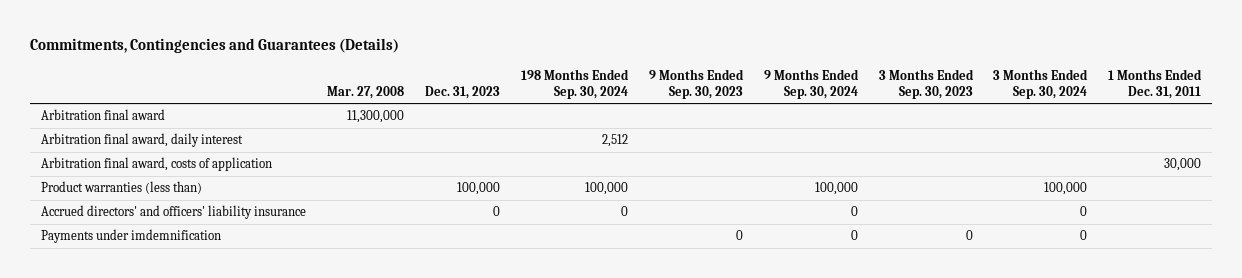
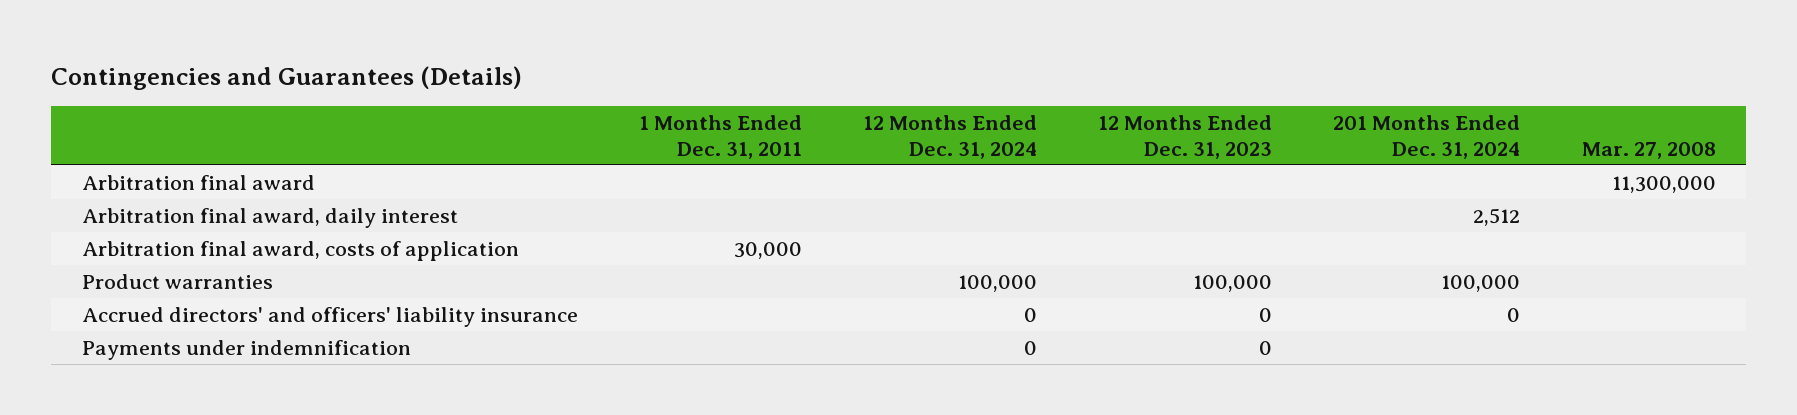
[30,38,400,54] Commitments, Contingencies and Guarantees (Details) -> [51,65,523,90] Contingencies and Guarantees (Details)
[424,85,500,99] Dec. 31, 2023 -> none
[520,68,629,99] 198 Months Ended Sep. 30, 2024 -> none
[648,68,744,99] 9 Months Ended Sep. 30, 2023 -> none
[763,68,859,99] 9 Months Ended Sep. 30, 2024 -> none
[878,68,974,99] 3 Months Ended Sep. 30, 2023 -> none
[993,68,1089,99] 3 Months Ended Sep. 30, 2024 -> none
none -> [863,115,1038,159] 12 Months Ended Dec. 31, 2024
none -> [1098,115,1273,159] 12 Months Ended Dec. 31, 2023
none -> [1333,115,1521,159] 201 Months Ended Dec. 31, 2024
[40,181,202,195] Product warranties (less than) -> [81,273,273,289] Product warranties
[40,229,221,244] Payments under imdemnification -> [81,339,411,360] Payments under indemnification

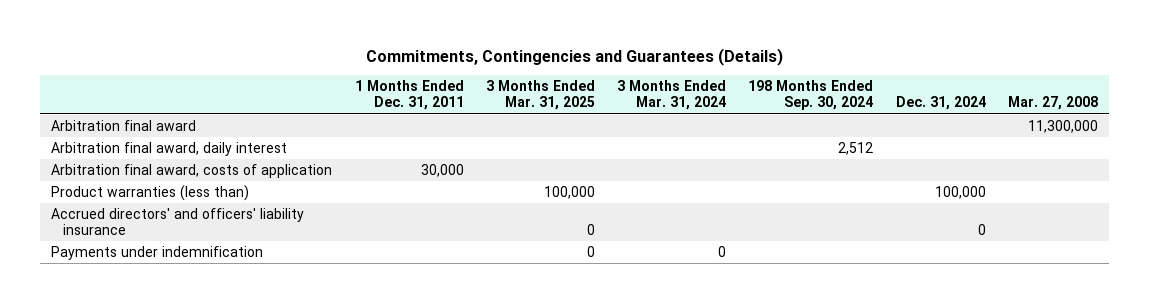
[51,65,523,90] Contingencies and Guarantees (Details) -> [365,47,783,66] Commitments, Contingencies and Guarantees (Details)
[863,115,1038,159] 12 Months Ended Dec. 31, 2024 -> none
[1098,115,1273,159] 12 Months Ended Dec. 31, 2023 -> none
[1333,115,1521,159] 201 Months Ended Dec. 31, 2024 -> none
none -> [485,80,595,111] 3 Months Ended Mar. 31, 2025
none -> [617,80,727,111] 3 Months Ended Mar. 31, 2024
none -> [748,80,874,111] 198 Months Ended Sep. 30, 2024
none -> [895,96,986,111] Dec. 31, 2024
[81,273,273,289] Product warranties -> [51,184,250,201] Product warranties (less than)

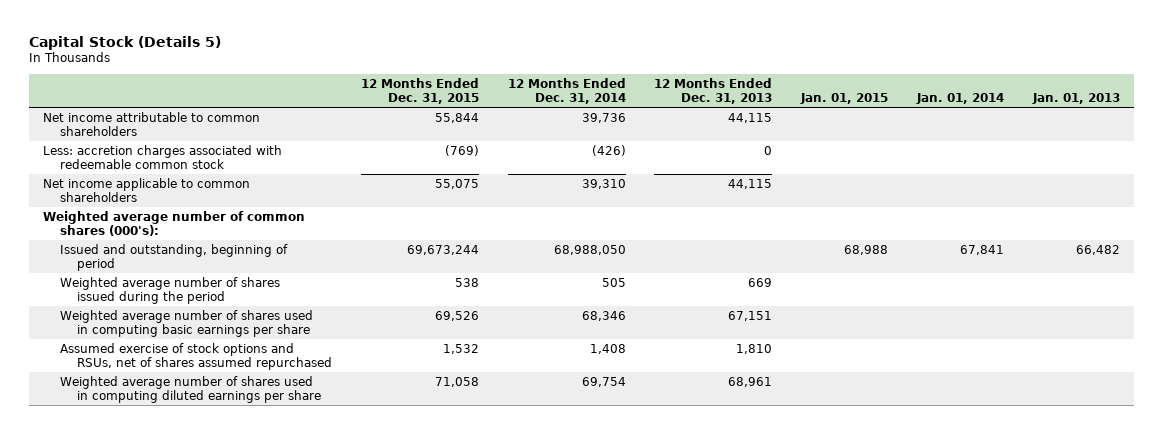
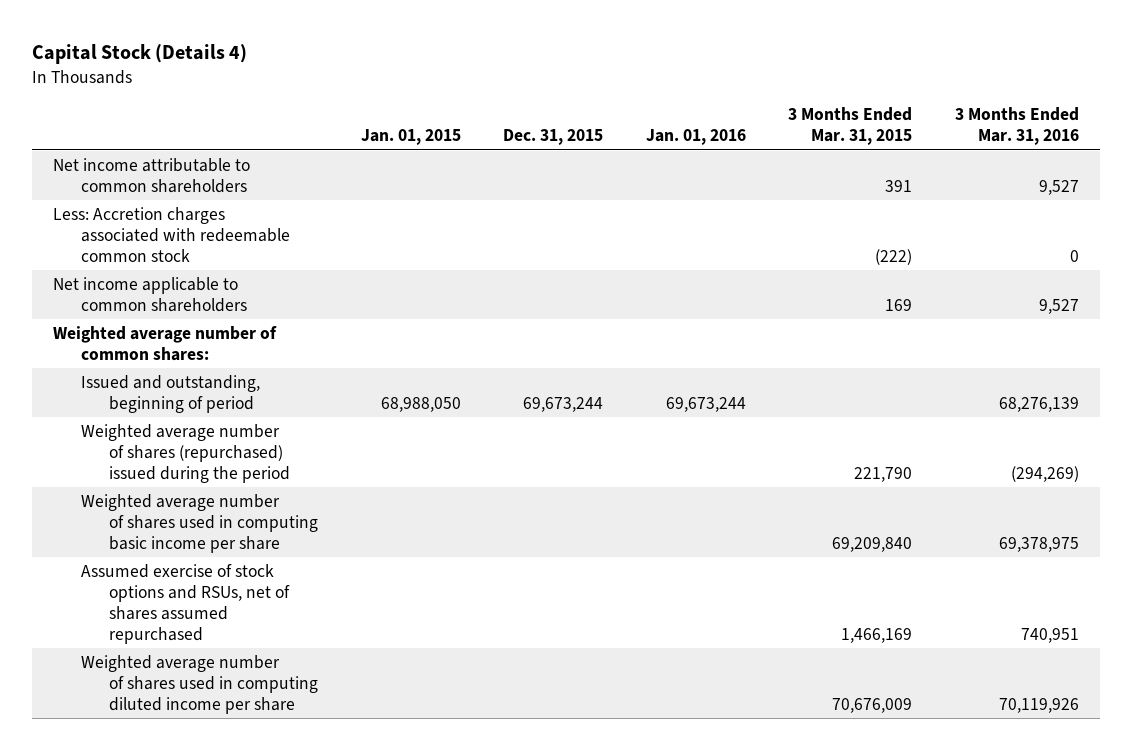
[28,35,221,50] Capital Stock (Details 5) -> [31,44,247,65] Capital Stock (Details 4)
[360,77,479,104] 12 Months Ended Dec. 31, 2015 -> none
[507,77,626,104] 12 Months Ended Dec. 31, 2014 -> none
[654,77,773,104] 12 Months Ended Dec. 31, 2013 -> none
[915,92,1004,104] Jan. 01, 2014 -> none
[1031,92,1120,104] Jan. 01, 2013 -> none
none -> [503,129,604,146] Dec. 31, 2015
none -> [645,129,746,146] Jan. 01, 2016
none -> [788,107,913,146] 3 Months Ended Mar. 31, 2015
none -> [955,107,1080,146] 3 Months Ended Mar. 31, 2016
[43,144,283,169] Less: accretion charges associated with redeemable common stock -> [53,206,291,262] Less: Accretion charges associated with redeemable common stock
[43,210,306,236] Weighted average number of common shares (000's): -> [53,325,278,361] Weighted average number of common shares:
[844,244,889,255] 68,988 -> [380,396,461,412] 68,988,050
[60,276,281,304] Weighted average number of shares issued during the period -> [81,423,291,483] Weighted average number of shares (repurchased) issued during the period
[60,309,314,337] Weighted average number of shares used in computing basic earnings per share -> [81,493,319,553] Weighted average number of shares used in computing basic income per share
[60,375,321,403] Weighted average number of shares used in computing diluted earnings per share -> [81,654,319,714] Weighted average number of shares used in computing diluted income per share

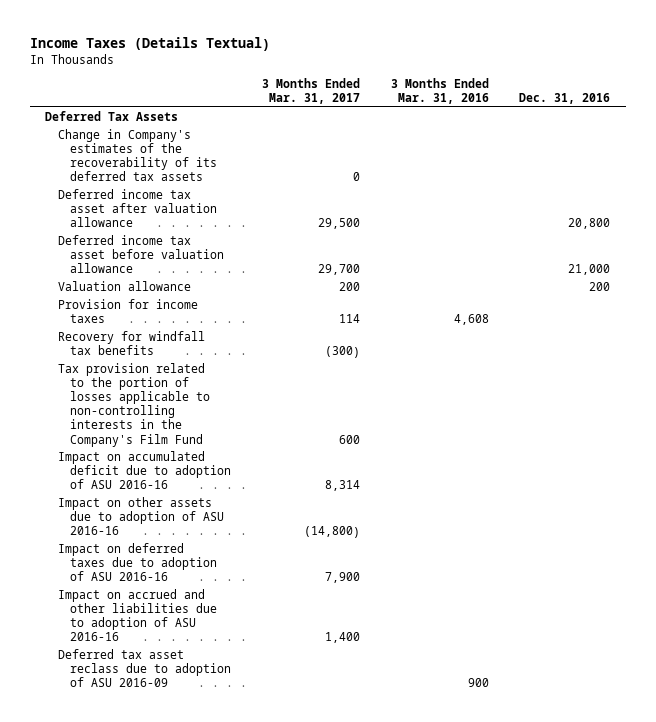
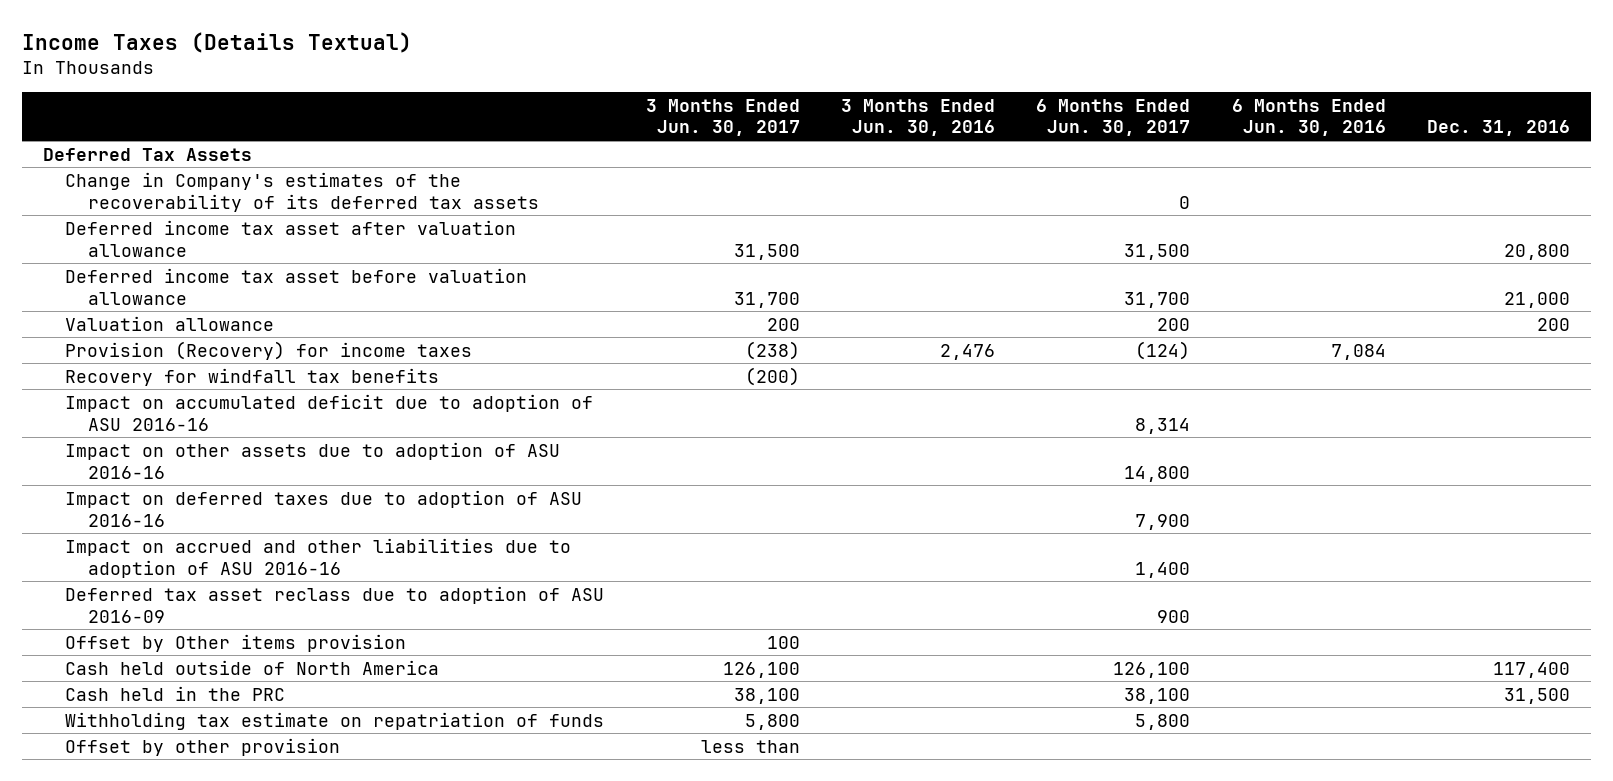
[261,78,360,105] 3 Months Ended Mar. 31, 2017 -> none
[390,78,489,105] 3 Months Ended Mar. 31, 2016 -> none
none -> [645,98,800,137] 3 Months Ended Jun. 30, 2017
none -> [840,98,995,137] 3 Months Ended Jun. 30, 2016
none -> [1036,98,1191,137] 6 Months Ended Jun. 30, 2017
none -> [1231,98,1386,137] 6 Months Ended Jun. 30, 2016
[57,298,198,324] Provision for income taxes -> [65,340,473,360] Provision (Recovery) for income taxes
[57,362,211,447] Tax provision related to the portion of losses applicable to non-controlling interests in the Company's Film Fund -> none
none -> [65,633,407,652] Offset by Other items provision
none -> [65,659,440,675] Cash held outside of North America
none -> [65,685,286,701] Cash held in the PRC
none -> [65,711,605,730] Withholding tax estimate on repatriation of funds
none -> [65,737,341,756] Offset by other provision

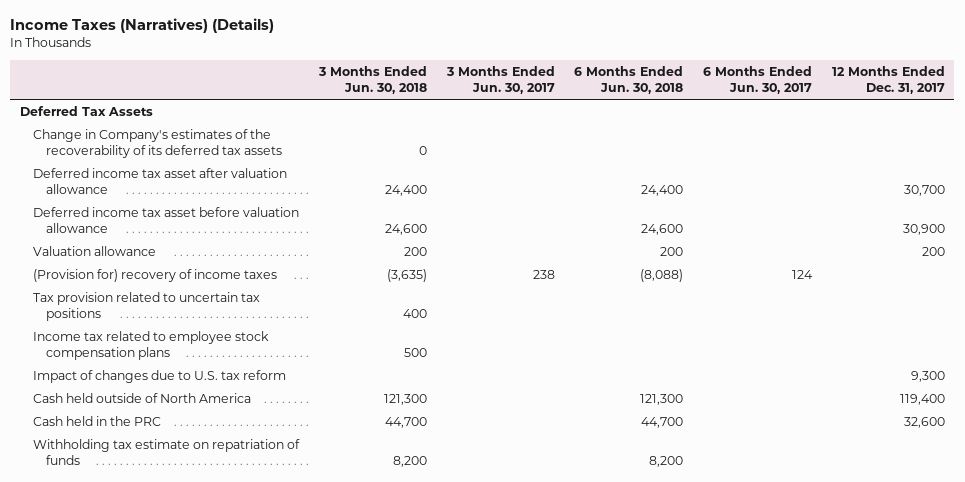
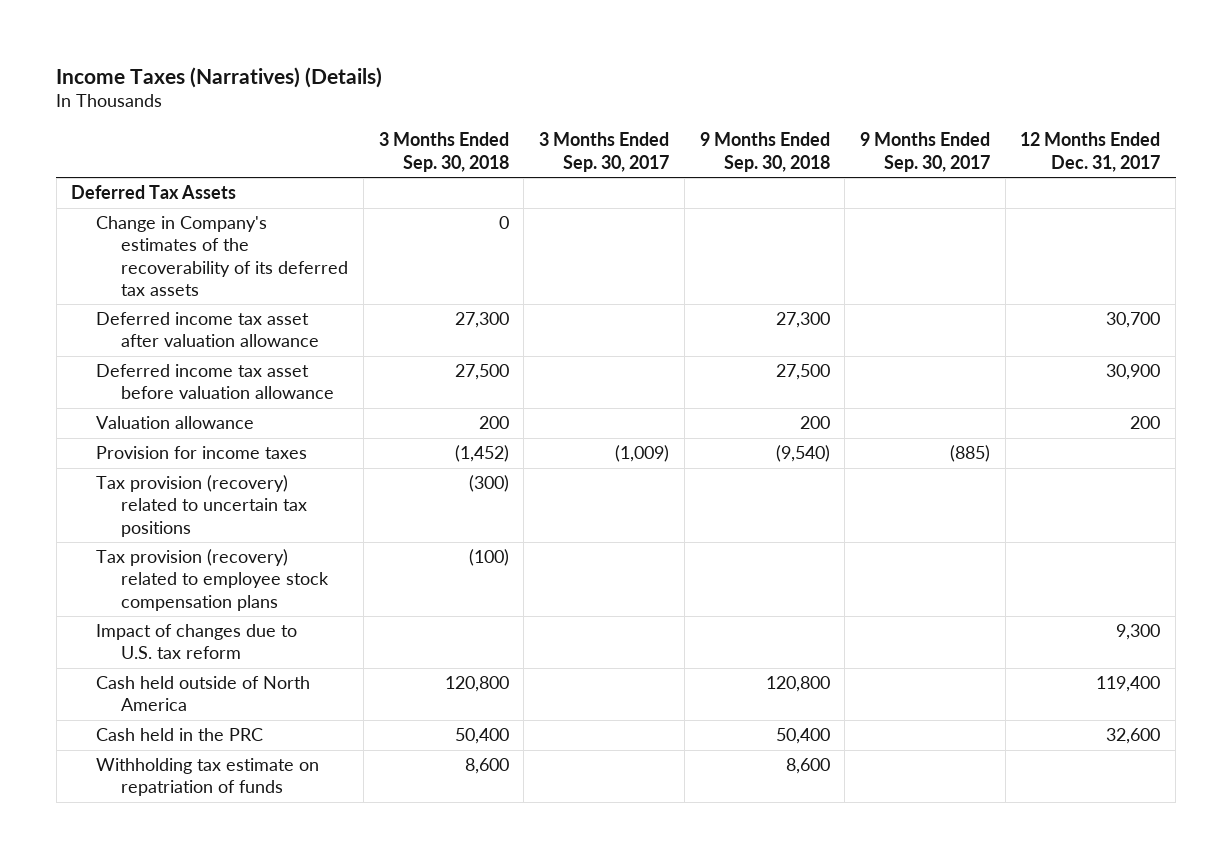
[317,66,427,94] 3 Months Ended Jun. 30, 2018 -> none
[445,66,555,94] 3 Months Ended Jun. 30, 2017 -> none
[574,66,684,94] 6 Months Ended Jun. 30, 2018 -> none
[702,66,812,94] 6 Months Ended Jun. 30, 2017 -> none
none -> [378,132,509,172] 3 Months Ended Sep. 30, 2018
none -> [539,132,670,172] 3 Months Ended Sep. 30, 2017
none -> [699,132,830,172] 9 Months Ended Sep. 30, 2018
none -> [859,132,990,172] 9 Months Ended Sep. 30, 2017
[33,269,278,283] (Provision for) recovery of income taxes -> [96,446,308,460] Provision for income taxes
[33,292,261,321] Tax provision related to uncertain tax positions -> [96,475,308,537] Tax provision (recovery) related to uncertain tax positions
[33,331,270,360] Income tax related to employee stock compensation plans -> [96,549,330,611] Tax provision (recovery) related to employee stock compensation plans

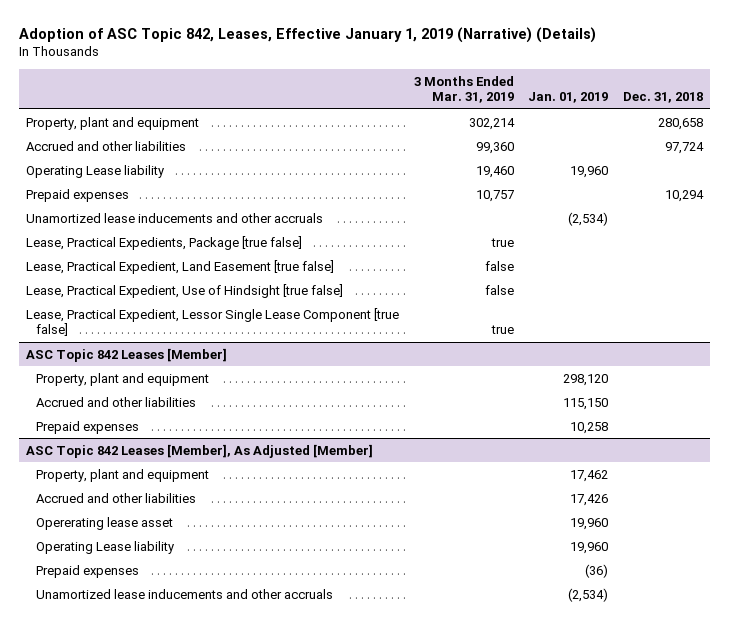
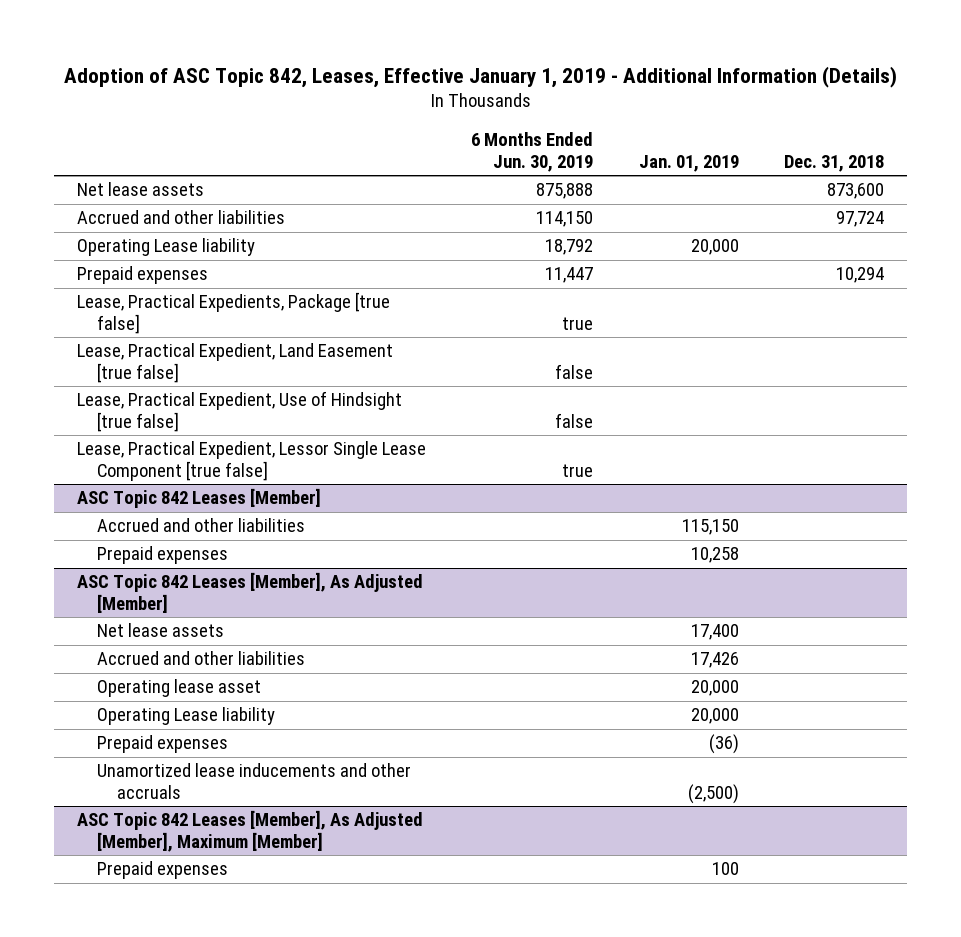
[18,26,596,43] Adoption of ASC Topic 842, Leases, Effective January 1, 2019 (Narrative) (Details) -> [63,65,897,88] Adoption of ASC Topic 842, Leases, Effective January 1, 2019 - Additional Information (Details)
[413,75,514,103] 3 Months Ended Mar. 31, 2019 -> none
none -> [471,132,594,172] 6 Months Ended Jun. 30, 2019
[26,116,200,130] Property, plant and equipment -> none
none -> [76,182,204,197] Net lease assets
[570,165,609,178] 19,960 -> [690,239,739,256] 20,000
[26,212,324,223] Unamortized lease inducements and other accruals -> none
[36,372,210,386] Property, plant and equipment -> none
[36,468,210,482] Property, plant and equipment -> none
none -> [96,623,224,638] Net lease assets
[36,516,174,530] Opererating lease asset -> [96,679,261,698] Operating lease asset
[570,517,609,530] 19,960 -> [690,680,739,697] 20,000
[570,541,609,554] 19,960 -> [690,708,739,725] 20,000
[568,587,609,602] (2,534) -> [687,783,739,804] (2,500)
none -> [76,810,423,852] ASC Topic 842 Leases [Member], As Adjusted [Member], Maximum [Member]
none -> [96,861,228,880] Prepaid expenses

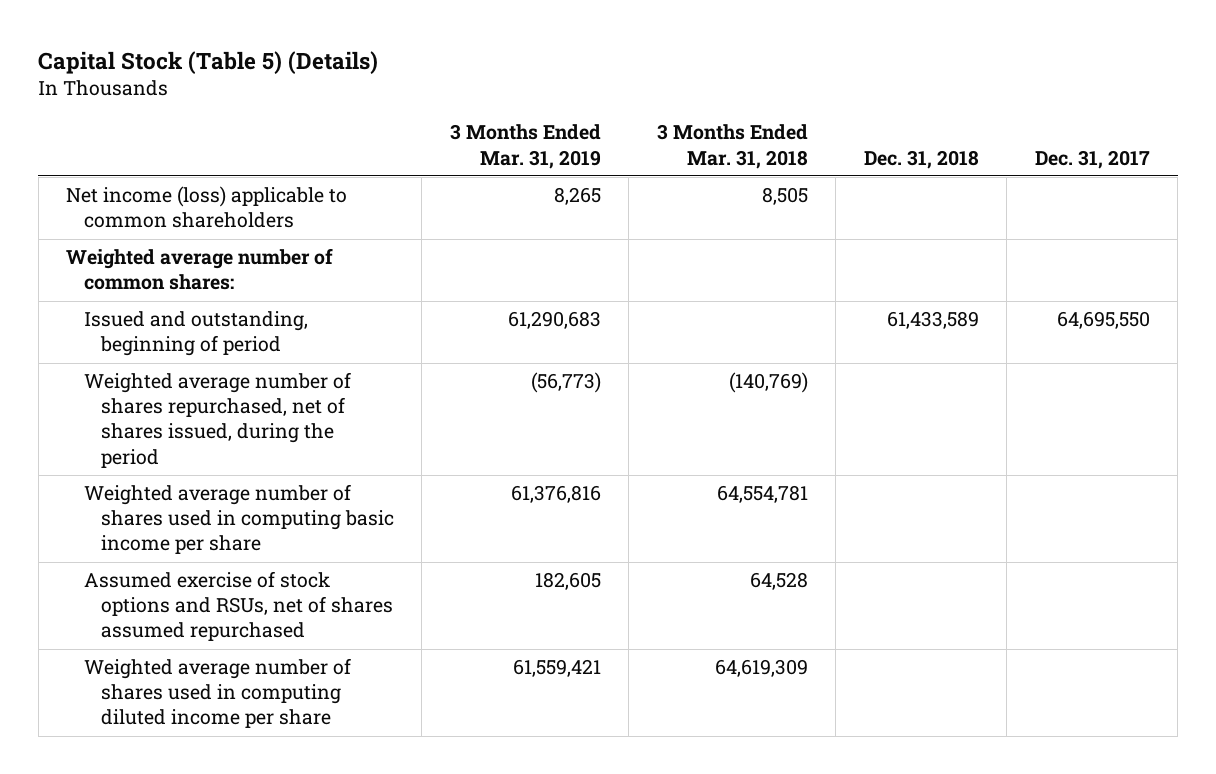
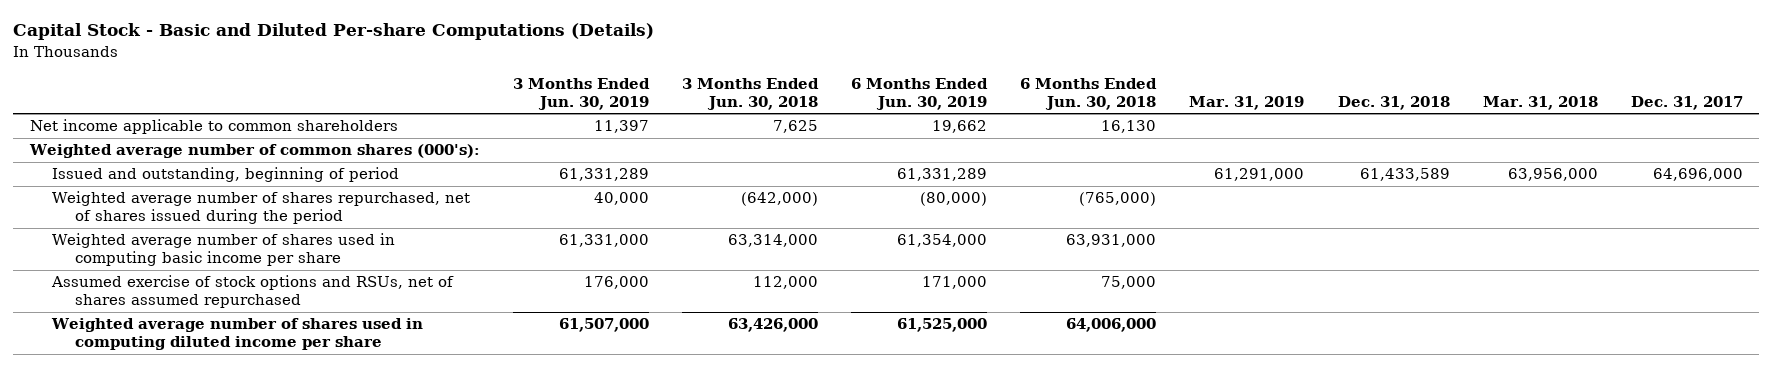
[38,50,379,74] Capital Stock (Table 5) (Details) -> [13,23,655,41] Capital Stock - Basic and Diluted Per-share Computations (Details)
[449,124,601,169] 3 Months Ended Mar. 31, 2019 -> none
[656,124,808,169] 3 Months Ended Mar. 31, 2018 -> none
none -> [512,77,650,110] 3 Months Ended Jun. 30, 2019
none -> [682,77,820,110] 3 Months Ended Jun. 30, 2018
none -> [851,77,989,110] 6 Months Ended Jun. 30, 2019
none -> [1020,77,1158,110] 6 Months Ended Jun. 30, 2018
none -> [1189,95,1305,110] Mar. 31, 2019
none -> [1482,95,1598,110] Mar. 31, 2018
[66,186,348,229] Net income (loss) applicable to common shareholders -> [29,119,398,135] Net income applicable to common shareholders
[66,248,334,291] Weighted average number of common shares: -> [28,144,480,159] Weighted average number of common shares (000's):
[1056,311,1150,330] 64,695,550 -> [1652,168,1743,182] 64,696,000
[83,372,351,468] Weighted average number of shares repurchased, net of shares issued, during the period -> [52,191,471,225] Weighted average number of shares repurchased, net of shares issued during the period

